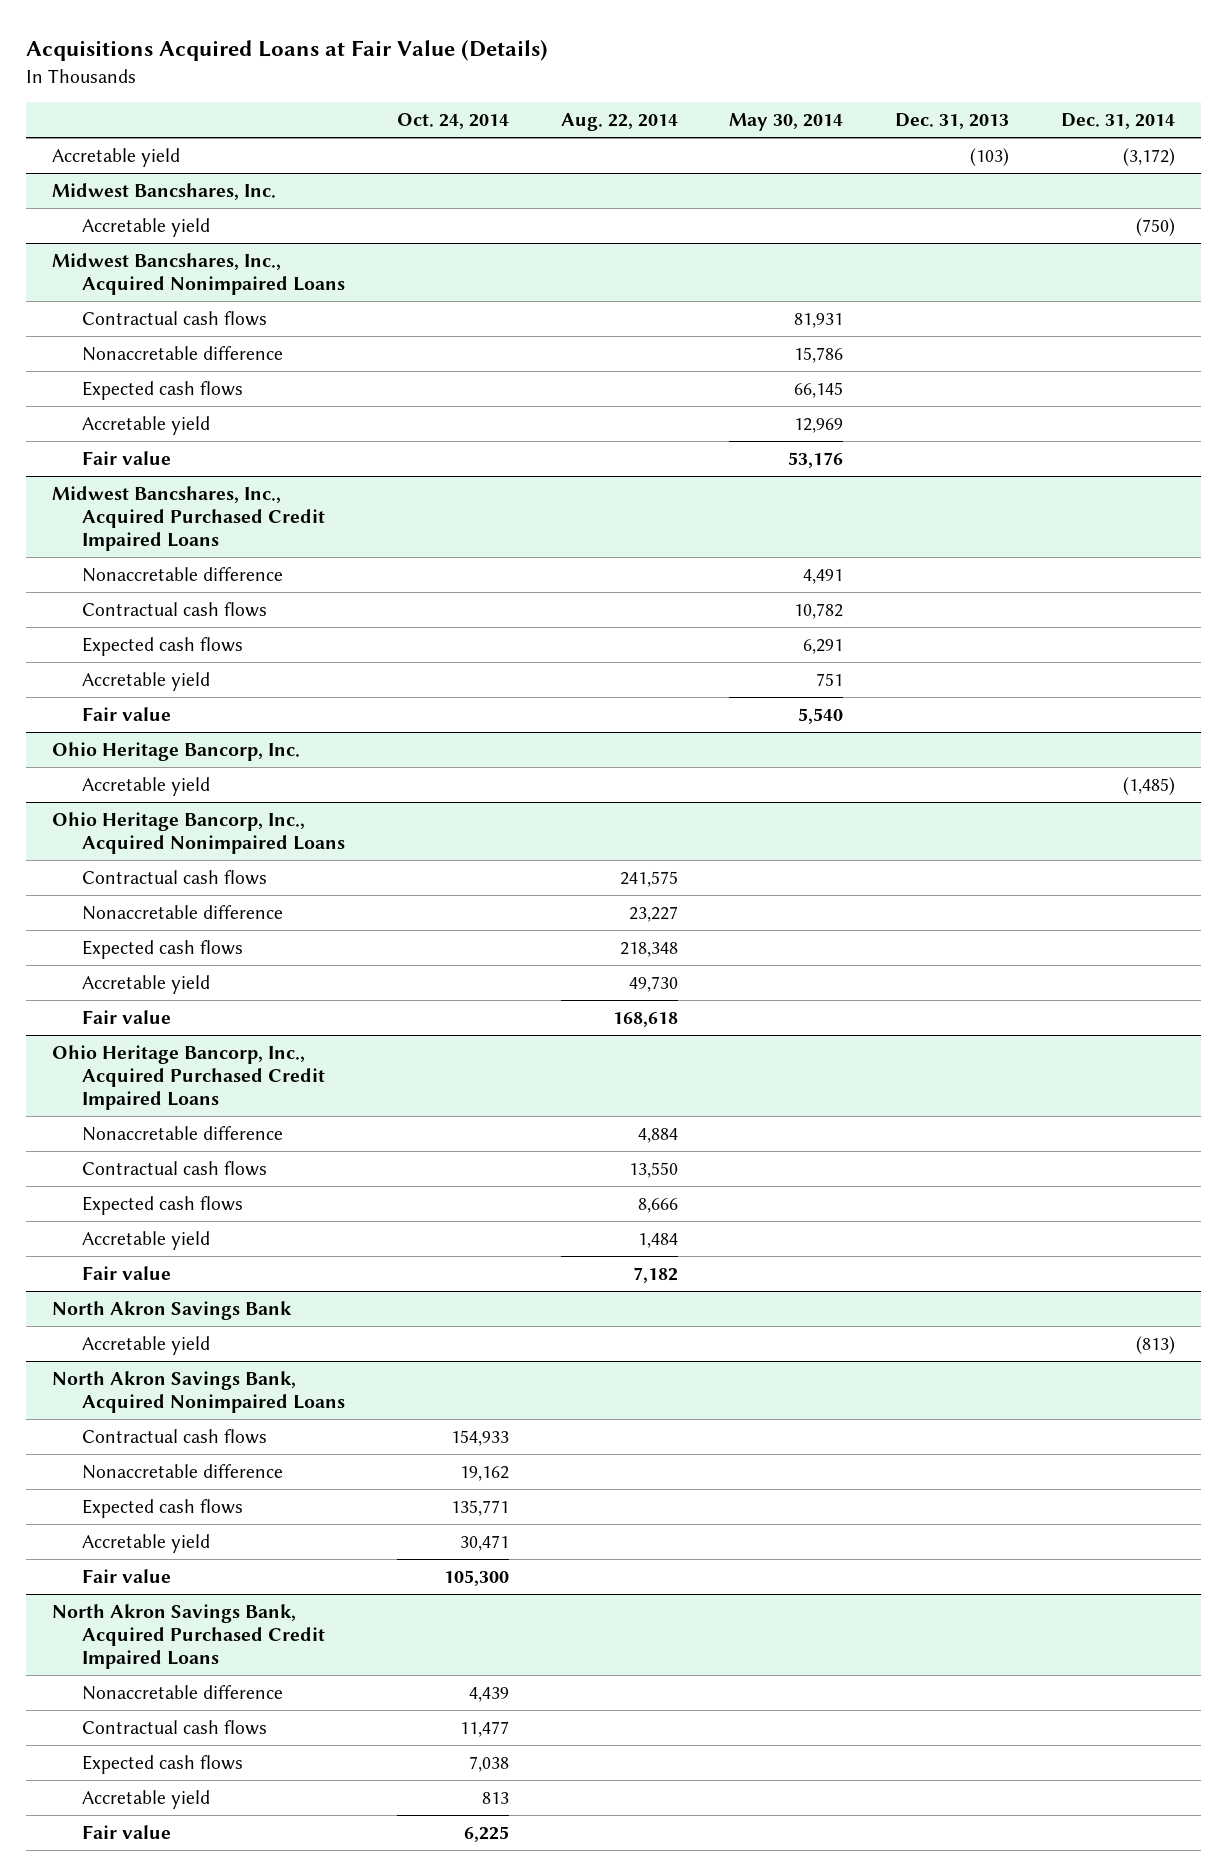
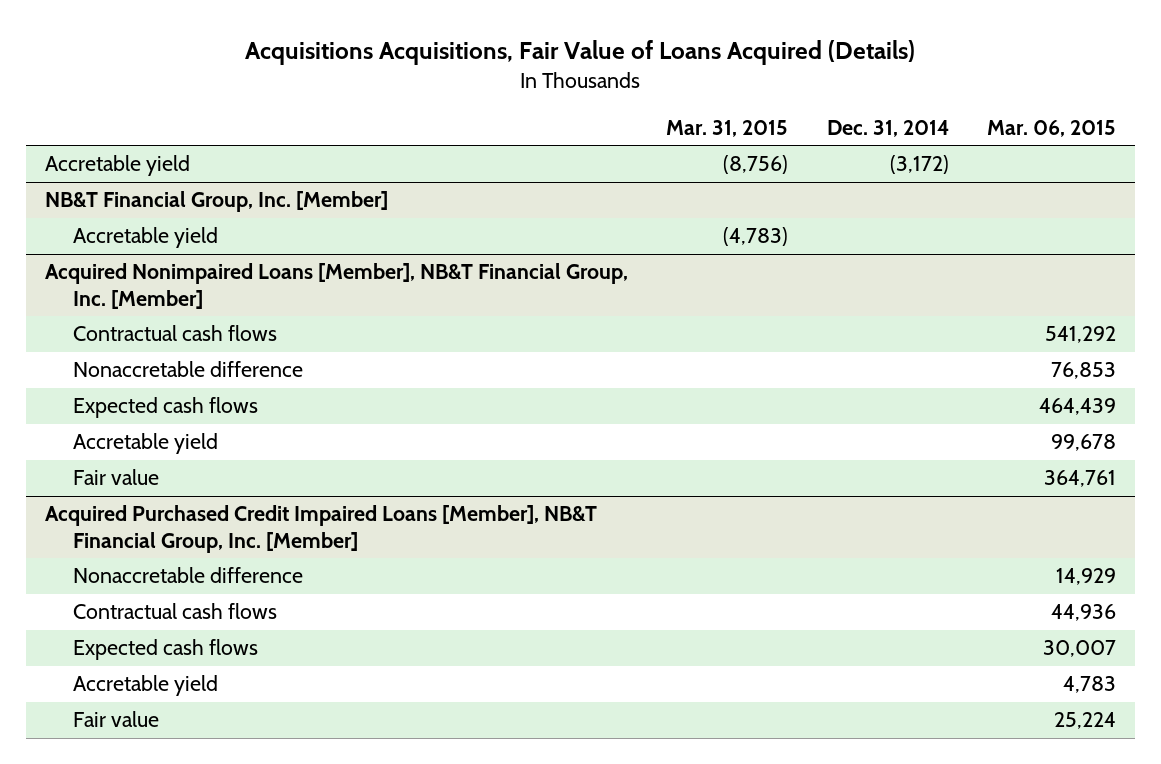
[26,40,549,62] Acquisitions Acquired Loans at Fair Value (Details) -> [245,40,916,66] Acquisitions Acquisitions, Fair Value of Loans Acquired (Details)
[396,112,509,129] Oct. 24, 2014 -> none
[560,112,678,131] Aug. 22, 2014 -> none
[729,112,844,131] May 30, 2014 -> none
[895,112,1010,129] Dec. 31, 2013 -> none
none -> [666,120,789,138] Mar. 31, 2015
none -> [986,120,1116,138] Mar. 06, 2015
[52,182,277,200] Midwest Bancshares, Inc. -> none
[81,217,210,237] Accretable yield -> none
[52,252,345,295] Midwest Bancshares, Inc., Acquired Nonimpaired Loans -> none
[81,310,267,326] Contractual cash flows -> none
[81,345,283,361] Nonaccretable difference -> none
[81,380,243,400] Expected cash flows -> none
[81,415,210,435] Accretable yield -> none
[81,450,171,465] Fair value -> none
none -> [45,191,389,213] NB&T Financial Group, Inc. [Member]
none -> [73,227,219,249] Accretable yield
none -> [45,263,629,309] Acquired Nonimpaired Loans [Member], NB&T Financial Group, Inc. [Member]
none -> [73,325,278,342] Contractual cash flows
none -> [73,361,304,378] Nonaccretable difference
none -> [73,397,259,419] Expected cash flows
none -> [73,433,219,455] Accretable yield
none -> [73,469,160,486] Fair value
[52,485,325,551] Midwest Bancshares, Inc., Acquired Purchased Credit Impaired Loans -> [45,505,598,553] Acquired Purchased Credit Impaired Loans [Member], NB&T Financial Group, Inc. [Member]
[52,741,301,761] Ohio Heritage Bancorp, Inc. -> none
[81,776,210,796] Accretable yield -> none
[52,811,345,854] Ohio Heritage Bancorp, Inc., Acquired Nonimpaired Loans -> none
[81,869,267,885] Contractual cash flows -> none
[81,904,283,920] Nonaccretable difference -> none
[81,939,243,959] Expected cash flows -> none
[81,974,210,994] Accretable yield -> none
[81,1009,171,1024] Fair value -> none
[52,1044,325,1110] Ohio Heritage Bancorp, Inc., Acquired Purchased Credit Impaired Loans -> none
[81,1125,283,1141] Nonaccretable difference -> none
[81,1160,267,1176] Contractual cash flows -> none
[81,1195,243,1215] Expected cash flows -> none
[81,1230,210,1250] Accretable yield -> none
[81,1265,171,1280] Fair value -> none
[52,1300,293,1320] North Akron Savings Bank -> none
[81,1335,210,1355] Accretable yield -> none
[52,1370,345,1413] North Akron Savings Bank, Acquired Nonimpaired Loans -> none
[81,1428,267,1444] Contractual cash flows -> none
[81,1463,283,1479] Nonaccretable difference -> none
[81,1498,243,1518] Expected cash flows -> none
[81,1533,210,1553] Accretable yield -> none
[81,1568,171,1583] Fair value -> none
[52,1603,325,1669] North Akron Savings Bank, Acquired Purchased Credit Impaired Loans -> none
[81,1684,283,1700] Nonaccretable difference -> none
[81,1719,267,1735] Contractual cash flows -> none
[81,1754,243,1774] Expected cash flows -> none
[81,1789,210,1809] Accretable yield -> none
[81,1824,171,1839] Fair value -> none

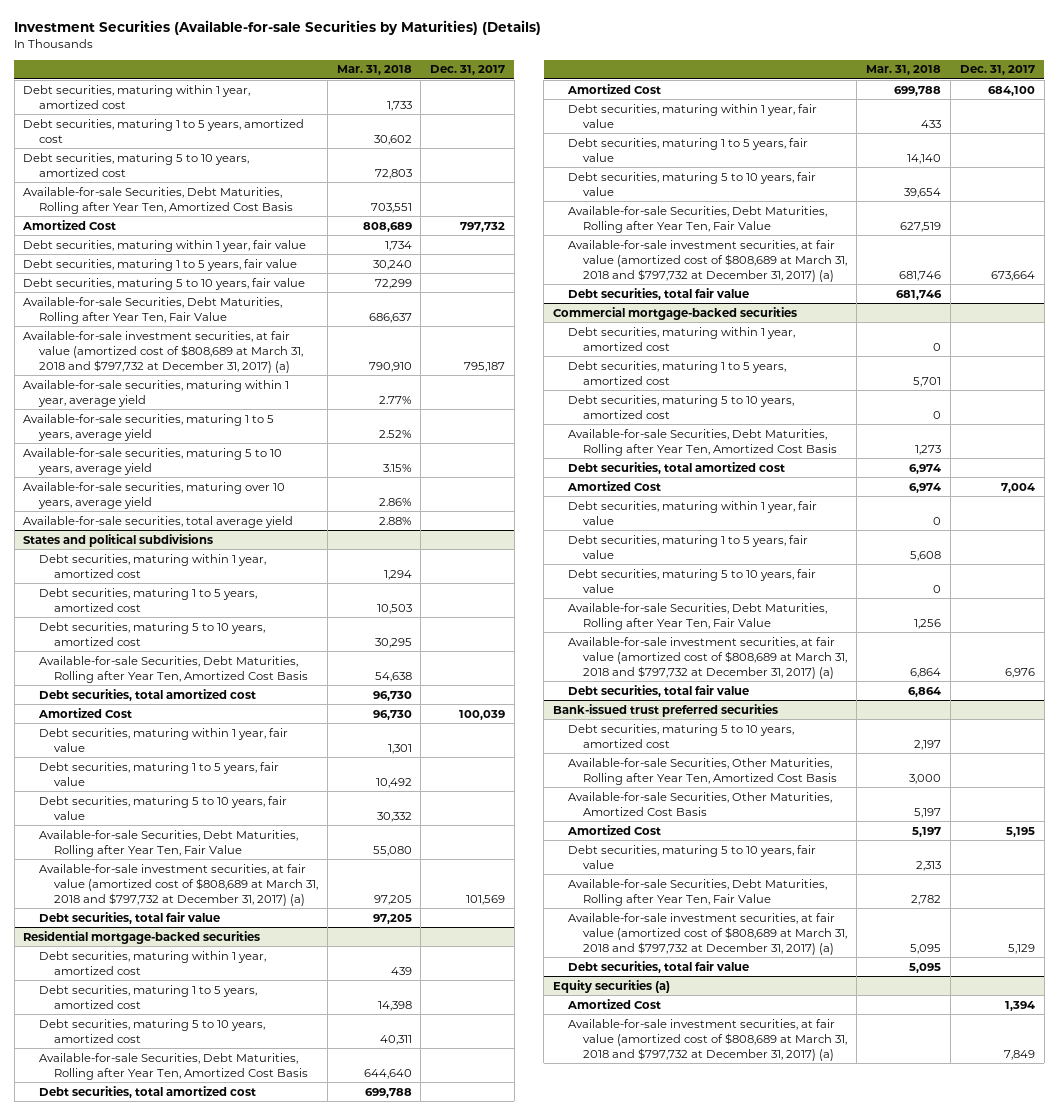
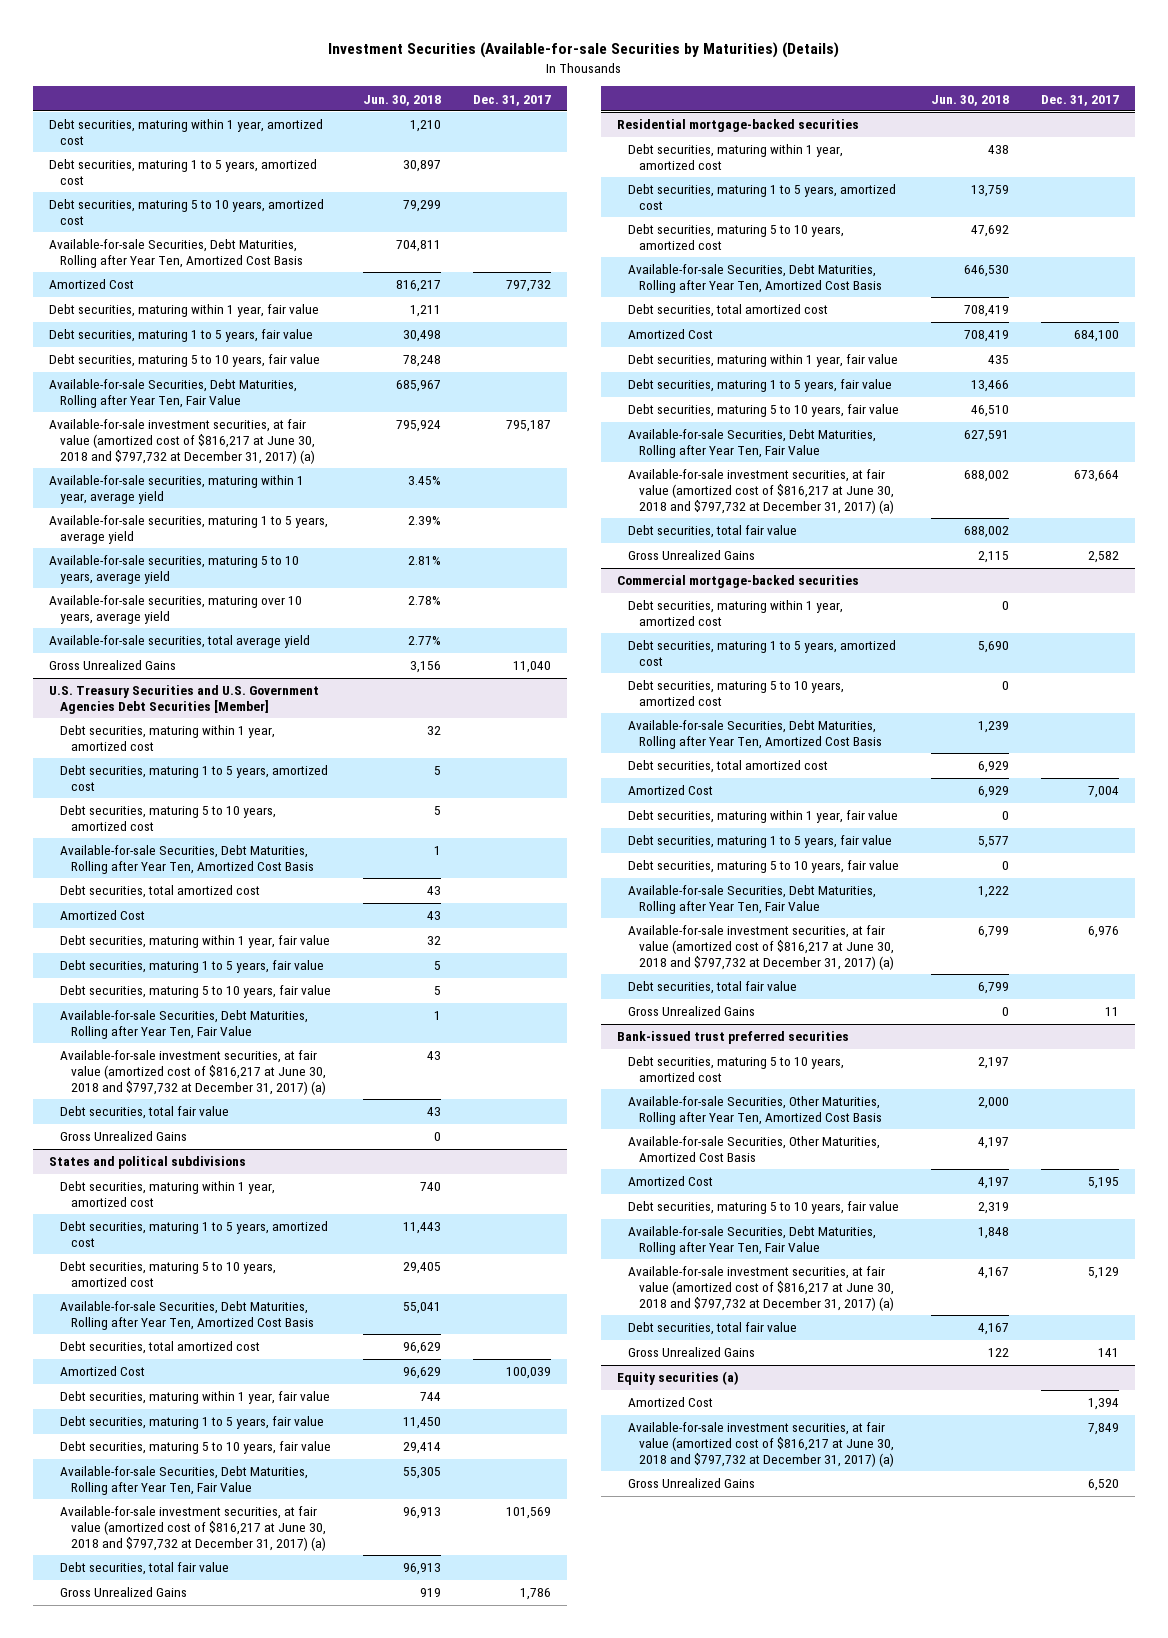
[336,65,412,76] Mar. 31, 2018 -> none
none -> [362,94,441,106] Jun. 30, 2018
[23,330,303,373] Available-for-sale investment securities, at fair value (amortized cost of $808,689 at March 31, 2018 and $797,732 at December 31, 2017) (a) -> [48,419,315,464] Available-for-sale investment securities, at fair value (amortized cost of $816,217 at June 30, 2018 and $797,732 at December 31, 2017) (a)
none -> [48,660,176,671] Gross Unrealized Gains
none -> [48,685,319,714] U.S. Treasury Securities and U.S. Government Agencies Debt Securities [Member]
none -> [59,725,275,751] Debt securities, maturing within 1 year, amortized cost
none -> [59,765,328,791] Debt securities, maturing 1 to 5 years, amortized cost
none -> [59,805,276,831] Debt securities, maturing 5 to 10 years, amortized cost
none -> [59,845,314,874] Available-for-sale Securities, Debt Maturities, Rolling after Year Ten, Amortized Cost Basis
none -> [59,885,260,899] Debt securities, total amortized cost
none -> [59,910,145,921] Amortized Cost
none -> [59,935,330,949] Debt securities, maturing within 1 year, fair value
none -> [59,960,324,974] Debt securities, maturing 1 to 5 years, fair value
none -> [59,985,331,999] Debt securities, maturing 5 to 10 years, fair value
none -> [59,1010,308,1039] Available-for-sale Securities, Debt Maturities, Rolling after Year Ten, Fair Value
none -> [59,1050,326,1095] Available-for-sale investment securities, at fair value (amortized cost of $816,217 at June 30, 2018 and $797,732 at December 31, 2017) (a)
none -> [59,1106,229,1120] Debt securities, total fair value
none -> [59,1131,187,1142] Gross Unrealized Gains
[38,863,318,906] Available-for-sale investment securities, at fair value (amortized cost of $808,689 at March 31, 2018 and $797,732 at December 31, 2017) (a) -> [59,1506,326,1551] Available-for-sale investment securities, at fair value (amortized cost of $816,217 at June 30, 2018 and $797,732 at December 31, 2017) (a)
none -> [59,1587,187,1598] Gross Unrealized Gains
[568,239,848,282] Available-for-sale investment securities, at fair value (amortized cost of $808,689 at March 31, 2018 and $797,732 at December 31, 2017) (a) -> [628,469,895,514] Available-for-sale investment securities, at fair value (amortized cost of $816,217 at June 30, 2018 and $797,732 at December 31, 2017) (a)
none -> [628,550,756,561] Gross Unrealized Gains
[568,636,848,679] Available-for-sale investment securities, at fair value (amortized cost of $808,689 at March 31, 2018 and $797,732 at December 31, 2017) (a) -> [628,925,895,970] Available-for-sale investment securities, at fair value (amortized cost of $816,217 at June 30, 2018 and $797,732 at December 31, 2017) (a)
none -> [628,1006,756,1017] Gross Unrealized Gains
[568,912,848,955] Available-for-sale investment securities, at fair value (amortized cost of $808,689 at March 31, 2018 and $797,732 at December 31, 2017) (a) -> [628,1266,895,1311] Available-for-sale investment securities, at fair value (amortized cost of $816,217 at June 30, 2018 and $797,732 at December 31, 2017) (a)
none -> [628,1347,756,1358] Gross Unrealized Gains
[568,1018,848,1061] Available-for-sale investment securities, at fair value (amortized cost of $808,689 at March 31, 2018 and $797,732 at December 31, 2017) (a) -> [628,1422,895,1467] Available-for-sale investment securities, at fair value (amortized cost of $816,217 at June 30, 2018 and $797,732 at December 31, 2017) (a)
none -> [628,1478,756,1489] Gross Unrealized Gains

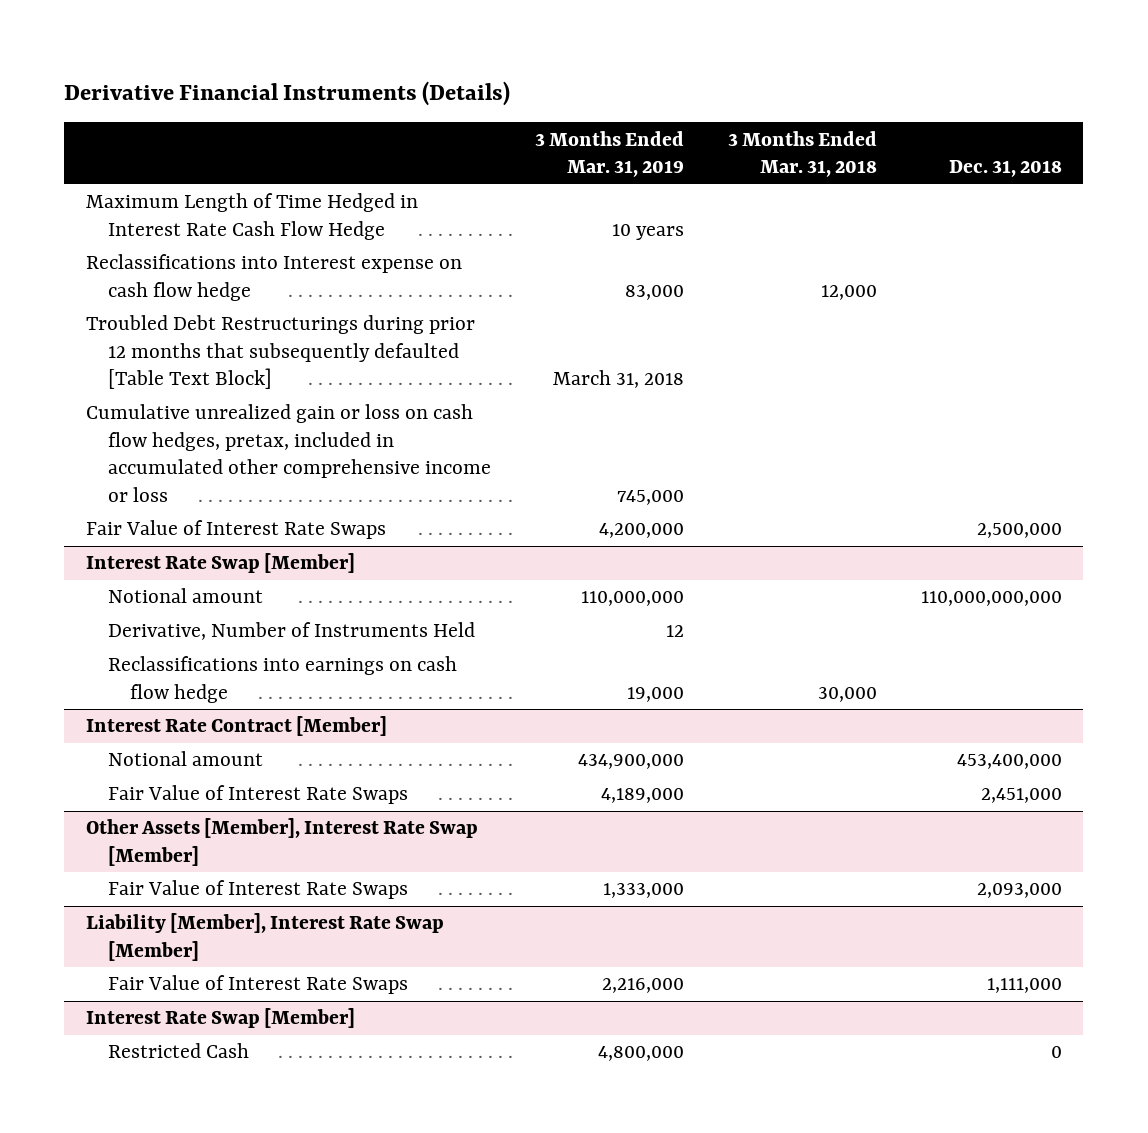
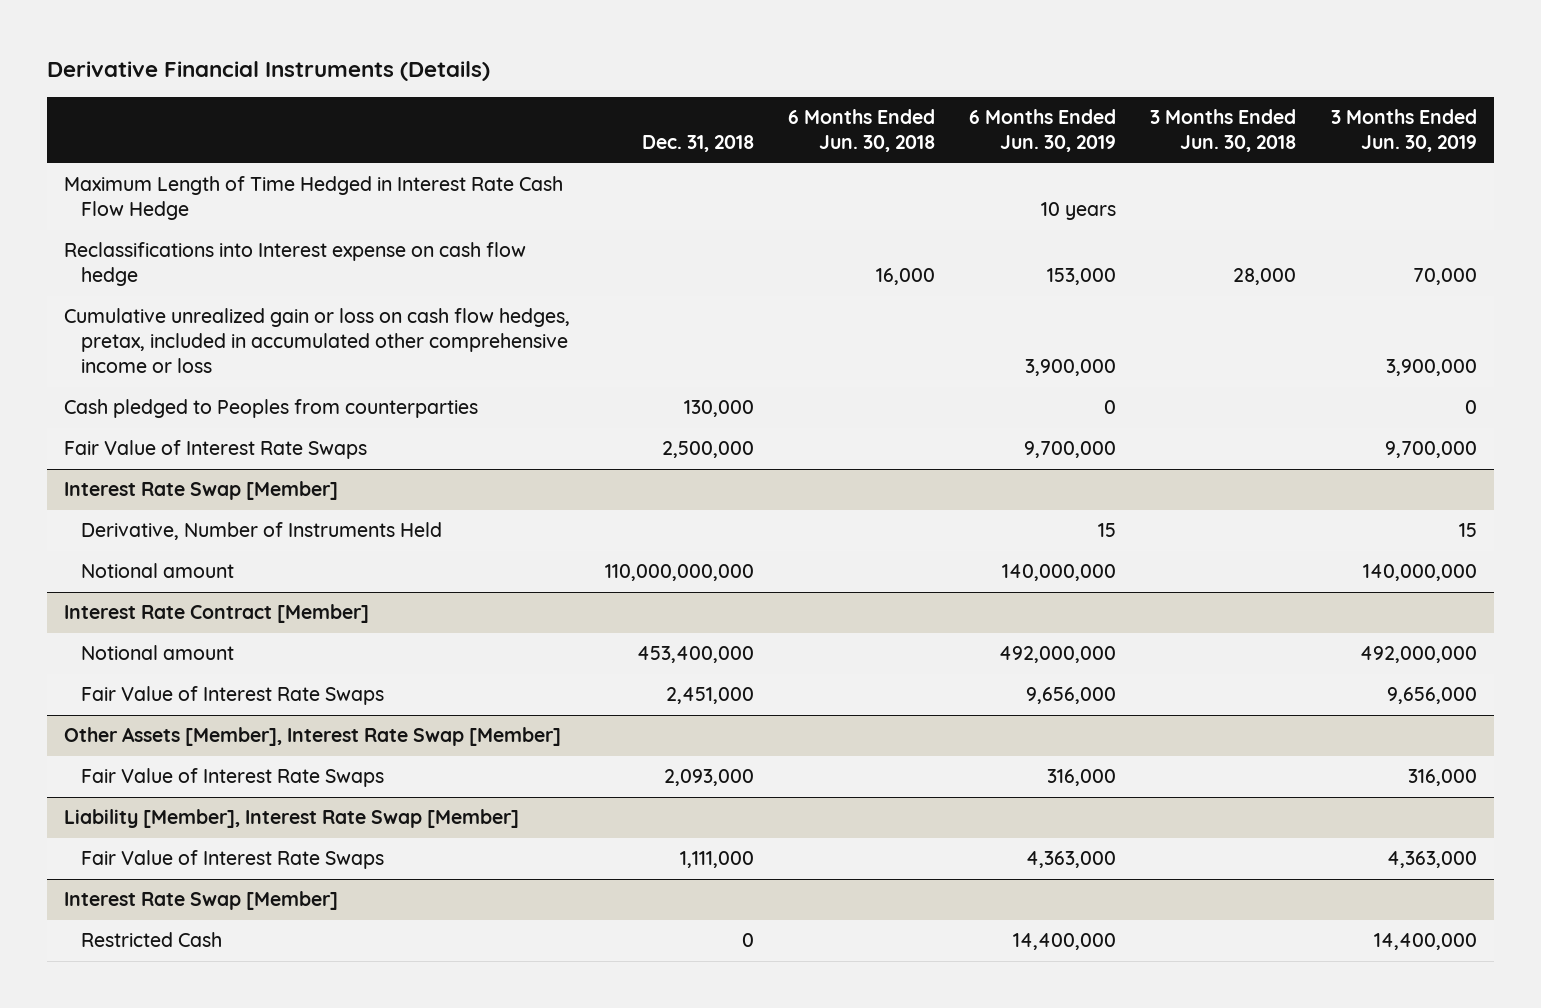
[534,130,684,178] 3 Months Ended Mar. 31, 2019 -> none
[727,130,877,178] 3 Months Ended Mar. 31, 2018 -> none
none -> [787,109,935,153] 6 Months Ended Jun. 30, 2018
none -> [969,109,1117,153] 6 Months Ended Jun. 30, 2019
none -> [1150,109,1297,153] 3 Months Ended Jun. 30, 2018
none -> [1330,109,1477,153] 3 Months Ended Jun. 30, 2019
[86,315,476,390] Troubled Debt Restructurings during prior 12 months that subsequently defaulted [Table Text Block] -> none
none -> [64,399,479,419] Cash pledged to Peoples from counterparties
[107,656,457,703] Reclassifications into earnings on cash flow hedge -> none
[107,588,263,604] Notional amount -> [81,563,235,579] Notional amount

